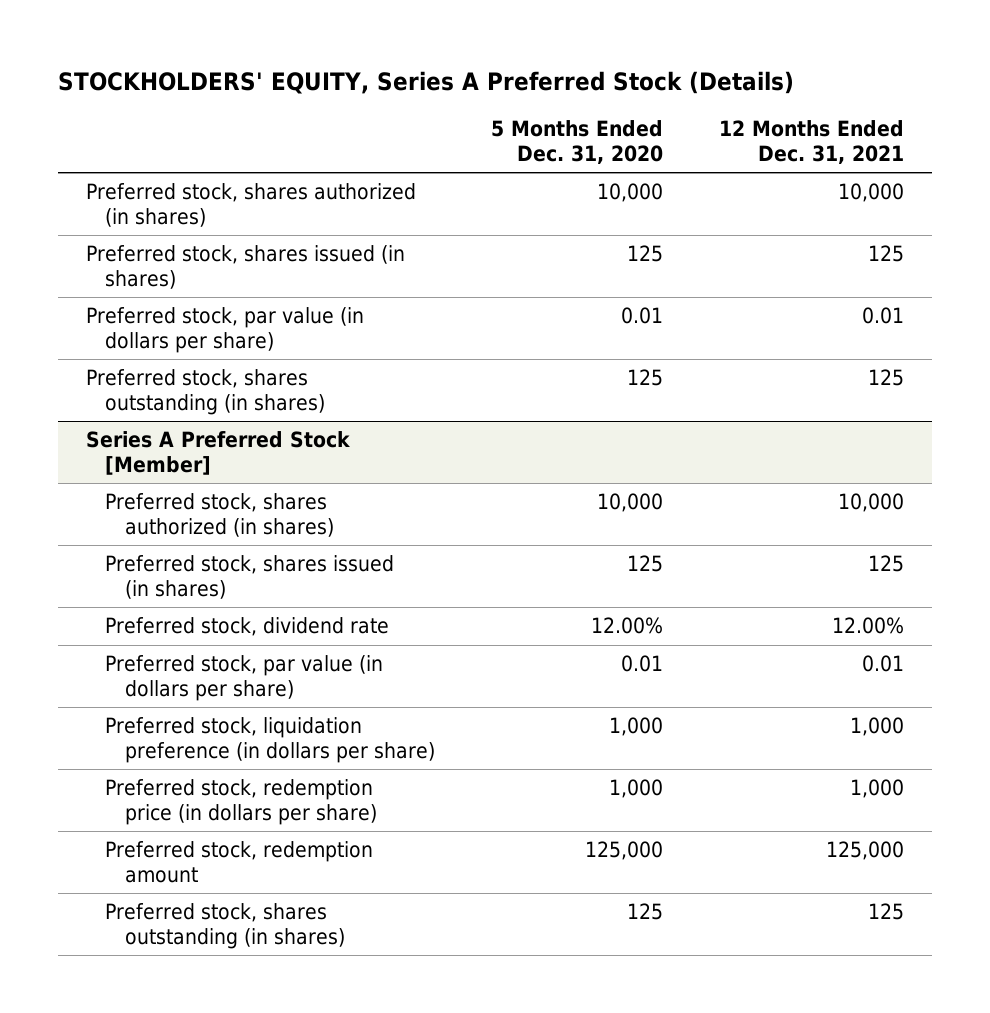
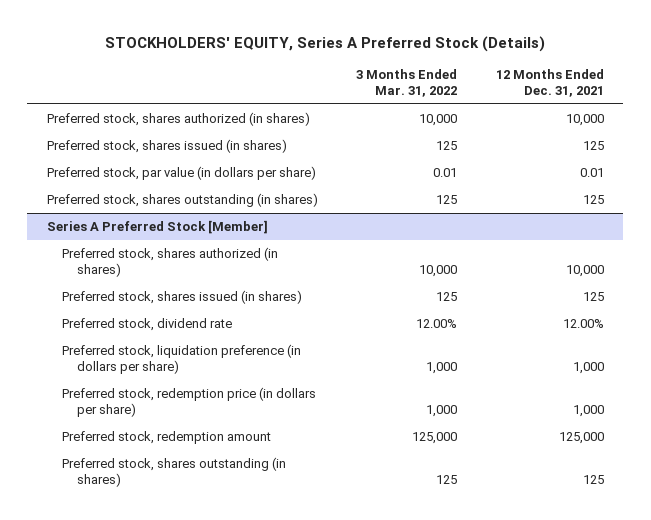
[490,120,663,164] 5 Months Ended Dec. 31, 2020 -> none
none -> [356,68,458,98] 3 Months Ended Mar. 31, 2022
[105,655,384,701] Preferred stock, par value (in dollars per share) -> none

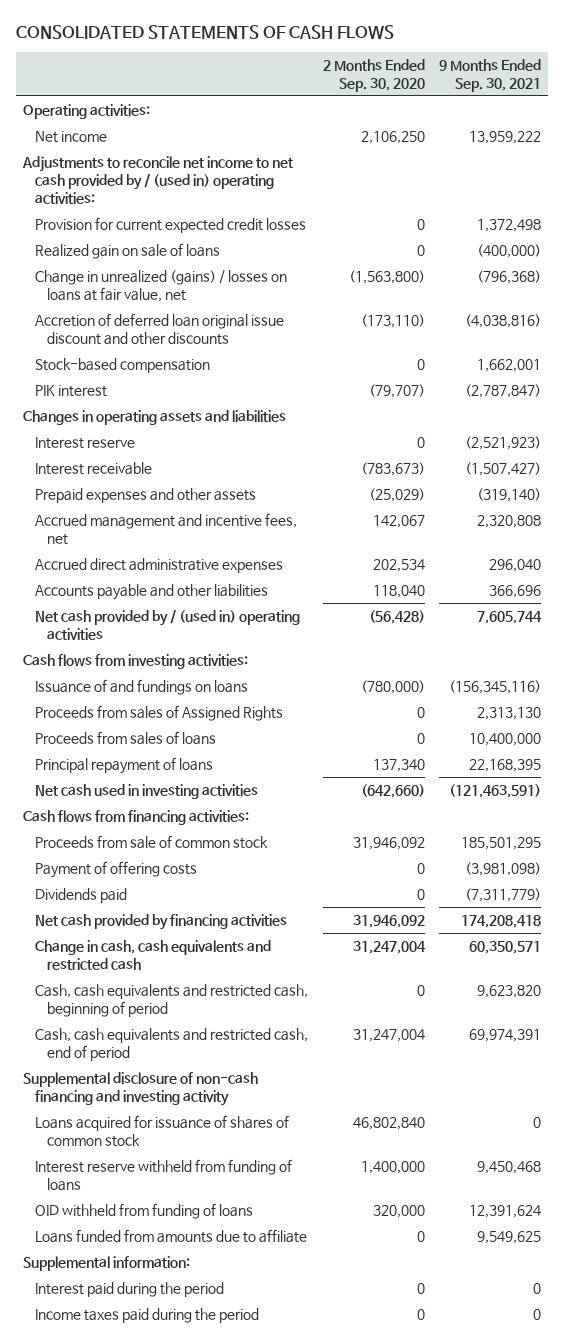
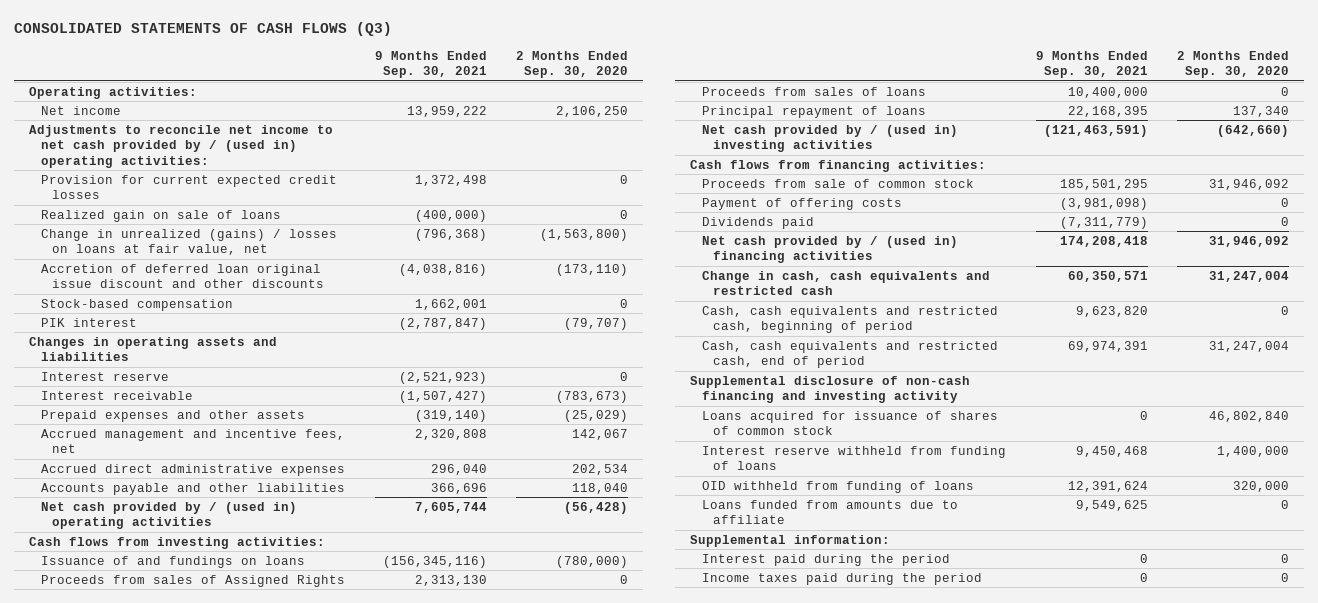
[15,24,394,39] CONSOLIDATED STATEMENTS OF CASH FLOWS -> [13,22,392,37] CONSOLIDATED STATEMENTS OF CASH FLOWS (Q3)
[35,783,259,799] Net cash used in investing activities -> [701,124,958,153] Net cash provided by / (used in) investing activities
[35,913,288,930] Net cash provided by financing activities -> [701,235,958,264] Net cash provided by / (used in) financing activities

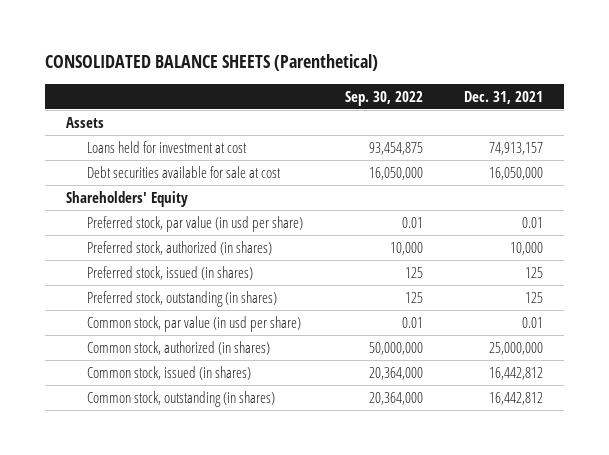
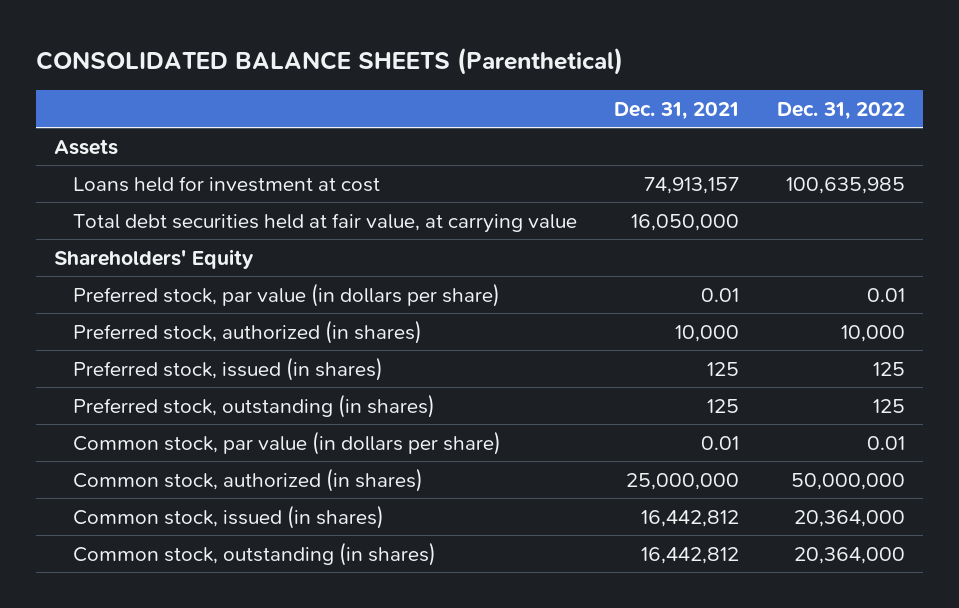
[344,90,423,106] Sep. 30, 2022 -> none
none -> [776,101,905,120] Dec. 31, 2022
[87,166,282,179] Debt securities available for sale at cost -> [73,212,578,233] Total debt securities held at fair value, at carrying value
[87,216,304,233] Preferred stock, par value (in usd per share) -> [73,282,501,307] Preferred stock, par value (in dollars per share)
[87,316,302,333] Common stock, par value (in usd per share) -> [73,430,502,455] Common stock, par value (in dollars per share)

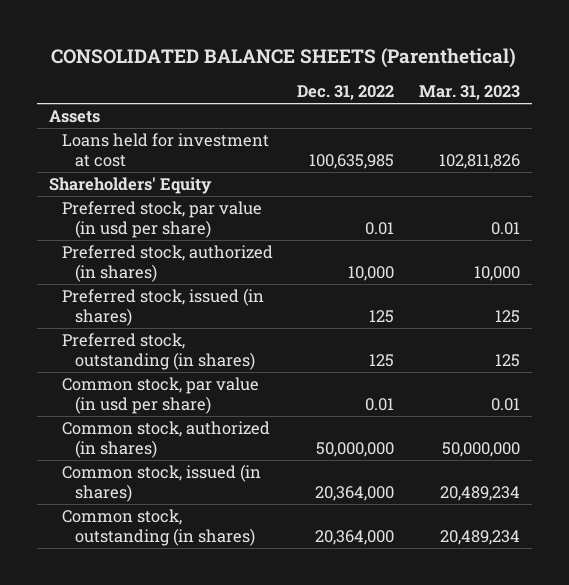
[614,101,740,120] Dec. 31, 2021 -> none
none -> [418,85,520,101] Mar. 31, 2023
[73,212,578,233] Total debt securities held at fair value, at carrying value -> none
[73,282,501,307] Preferred stock, par value (in dollars per share) -> [61,201,262,239] Preferred stock, par value (in usd per share)
[73,430,502,455] Common stock, par value (in dollars per share) -> [61,377,259,415] Common stock, par value (in usd per share)

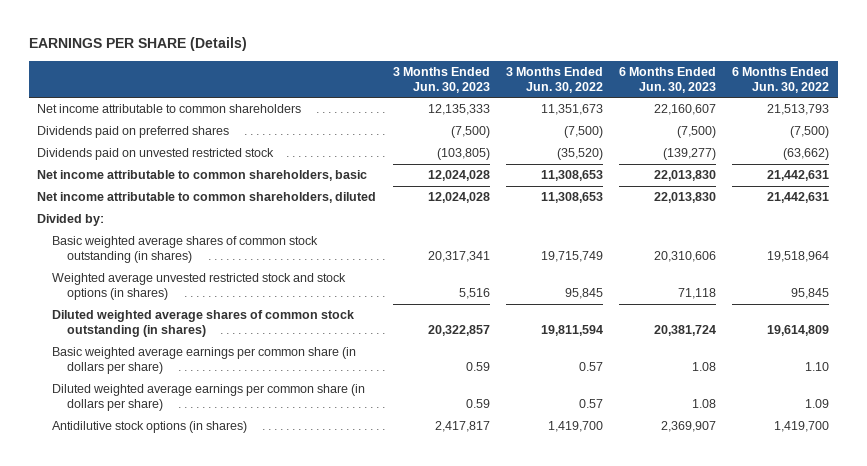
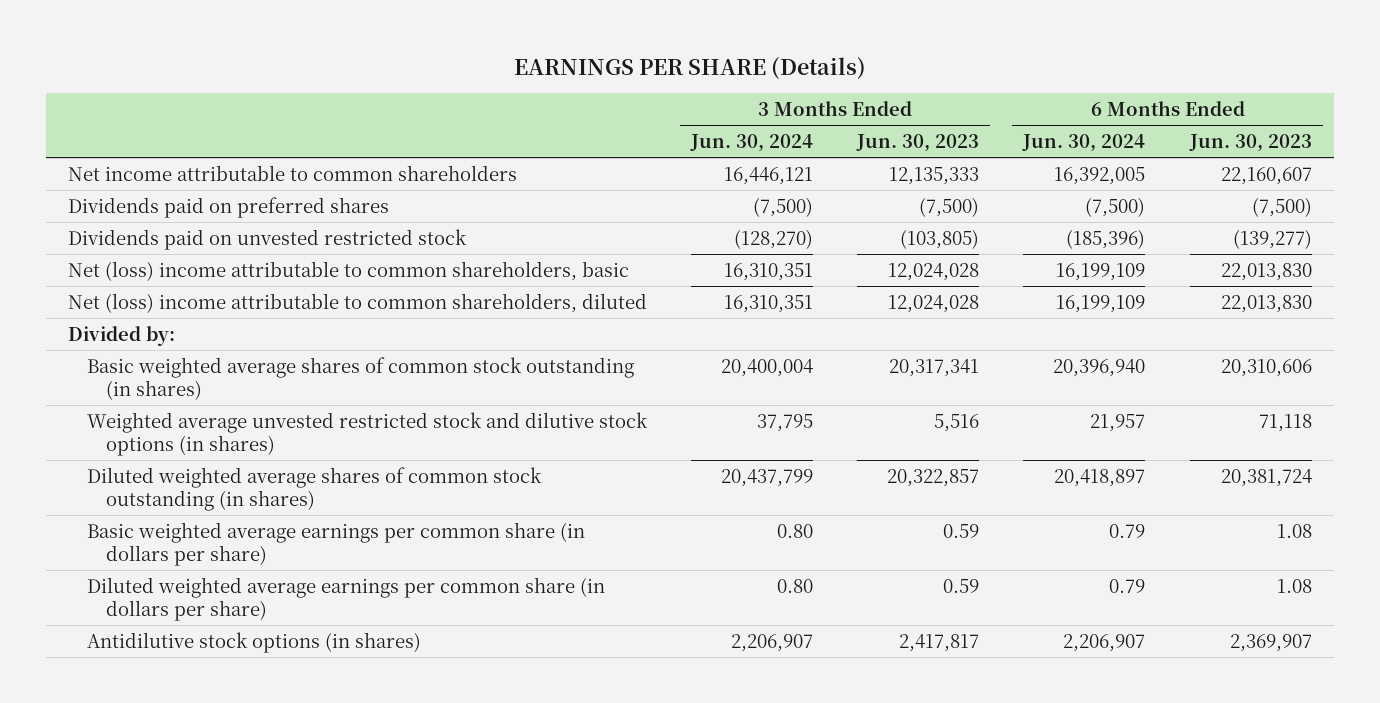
[505,66,603,93] 3 Months Ended Jun. 30, 2022 -> none
[732,66,830,93] 6 Months Ended Jun. 30, 2022 -> none
none -> [690,134,814,153] Jun. 30, 2024
none -> [1022,134,1146,153] Jun. 30, 2024
[37,170,368,182] Net income attributable to common shareholders, basic -> [68,260,630,281] Net (loss) income attributable to common shareholders, basic
[37,192,377,204] Net income attributable to common shareholders, diluted -> [68,292,648,313] Net (loss) income attributable to common shareholders, diluted
[52,273,347,300] Weighted average unvested restricted stock and stock options (in shares) -> [86,411,648,456] Weighted average unvested restricted stock and dilutive stock options (in shares)

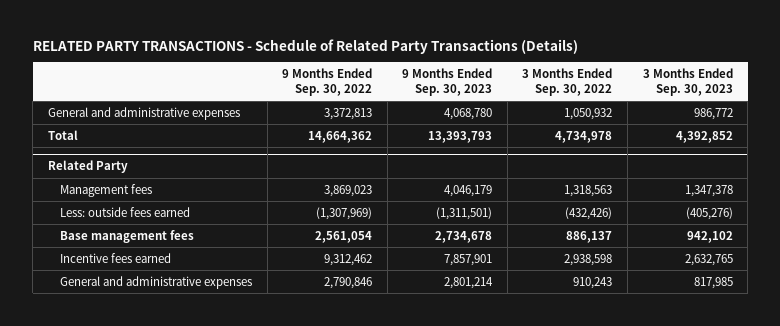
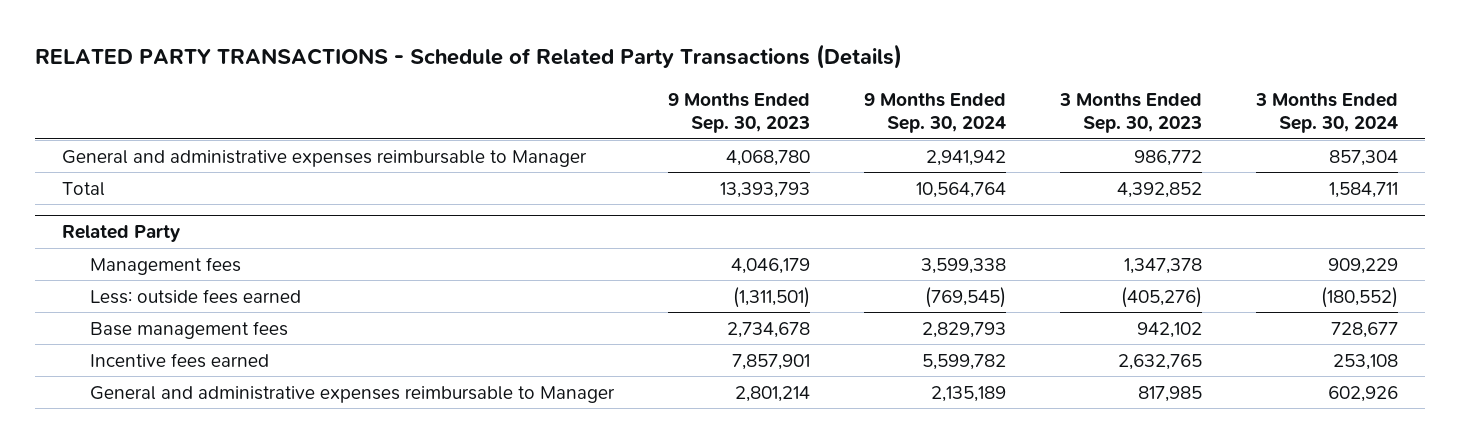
[282,68,373,97] 9 Months Ended Sep. 30, 2022 -> none
[522,68,613,97] 3 Months Ended Sep. 30, 2022 -> none
none -> [864,93,1007,134] 9 Months Ended Sep. 30, 2024
none -> [1255,93,1399,134] 3 Months Ended Sep. 30, 2024
[47,106,240,120] General and administrative expenses -> [61,149,587,167] General and administrative expenses reimbursable to Manager
[59,275,252,289] General and administrative expenses -> [90,385,616,403] General and administrative expenses reimbursable to Manager

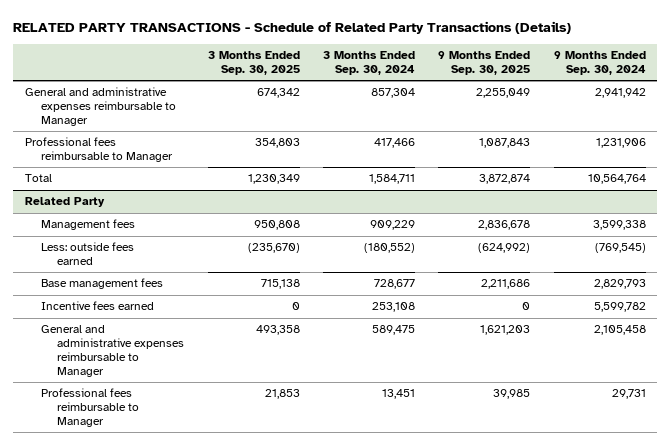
[668,93,811,134] 9 Months Ended Sep. 30, 2023 -> none
[1059,93,1203,134] 3 Months Ended Sep. 30, 2023 -> none
none -> [207,51,300,76] 3 Months Ended Sep. 30, 2025
none -> [438,51,531,76] 9 Months Ended Sep. 30, 2025
none -> [25,137,174,163] Professional fees reimbursable to Manager
[931,385,1007,402] 2,135,189 -> [593,325,646,336] 2,105,458
[1328,385,1399,402] 602,926 -> [371,325,415,336] 589,475
none -> [41,388,140,427] Professional fees reimbursable to Manager

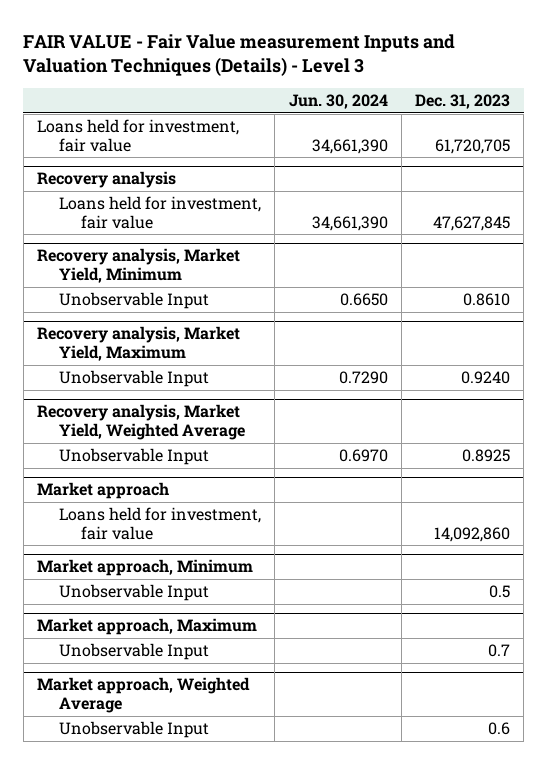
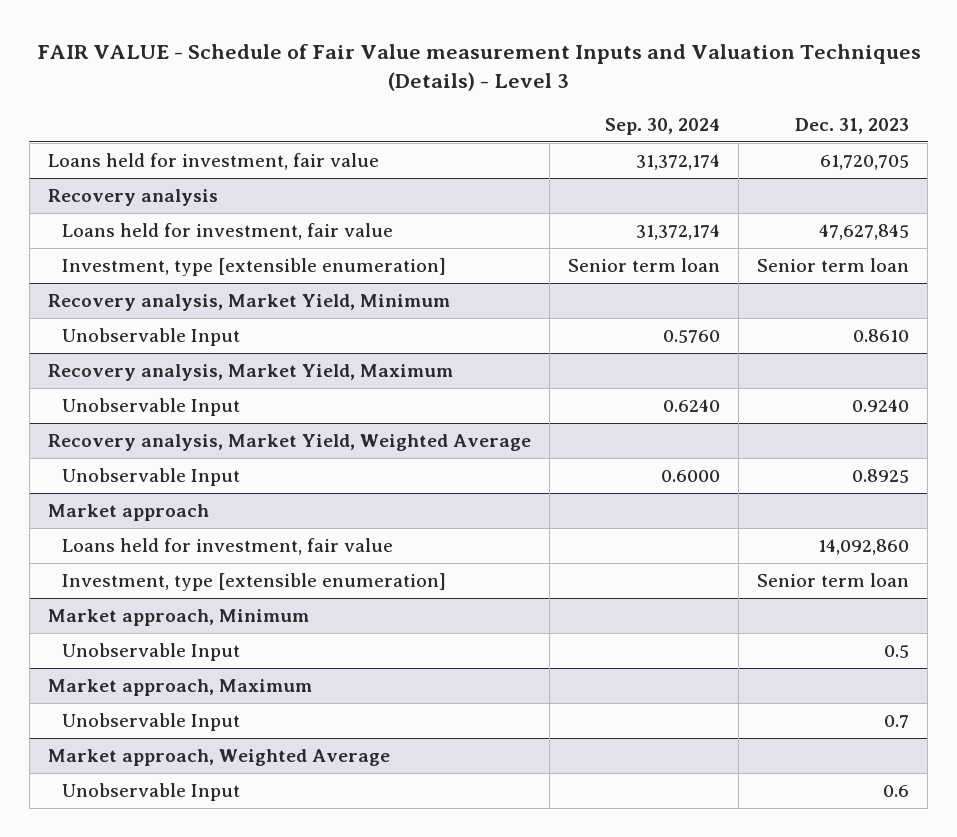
[23,33,456,77] FAIR VALUE - Fair Value measurement Inputs and Valuation Techniques (Details) - Level 3 -> [36,43,921,92] FAIR VALUE - Schedule of Fair Value measurement Inputs and Valuation Techniques (Details) - Level 3
[288,94,388,110] Jun. 30, 2024 -> none
none -> [605,117,721,135] Sep. 30, 2024
none -> [61,258,446,277] Investment, type [extensible enumeration]
none -> [61,573,446,592] Investment, type [extensible enumeration]

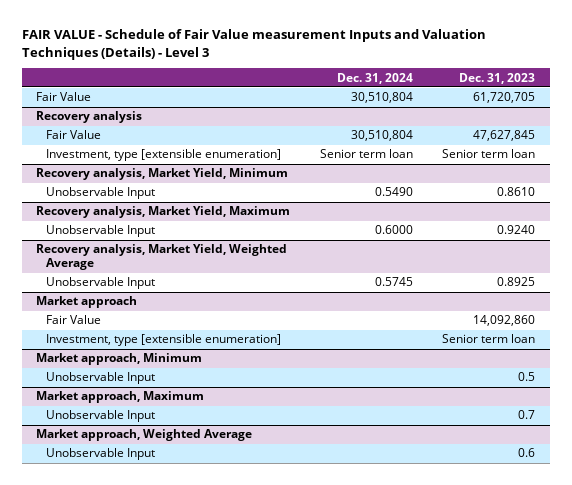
[605,117,721,135] Sep. 30, 2024 -> none
none -> [336,72,413,84] Dec. 31, 2024
[47,153,379,171] Loans held for investment, fair value -> [36,92,92,102] Fair Value
[61,223,393,241] Loans held for investment, fair value -> [46,130,102,140] Fair Value
[61,538,393,556] Loans held for investment, fair value -> [46,315,102,325] Fair Value

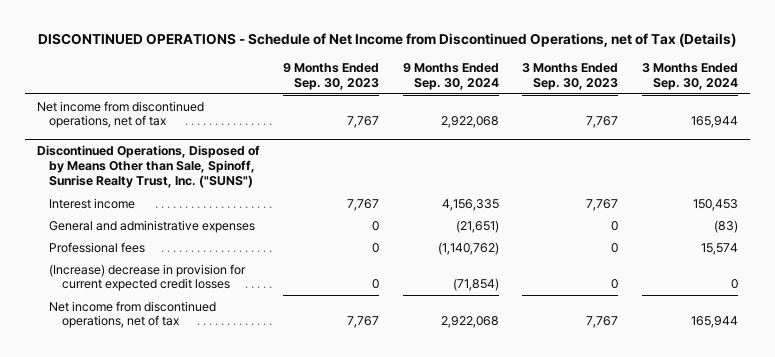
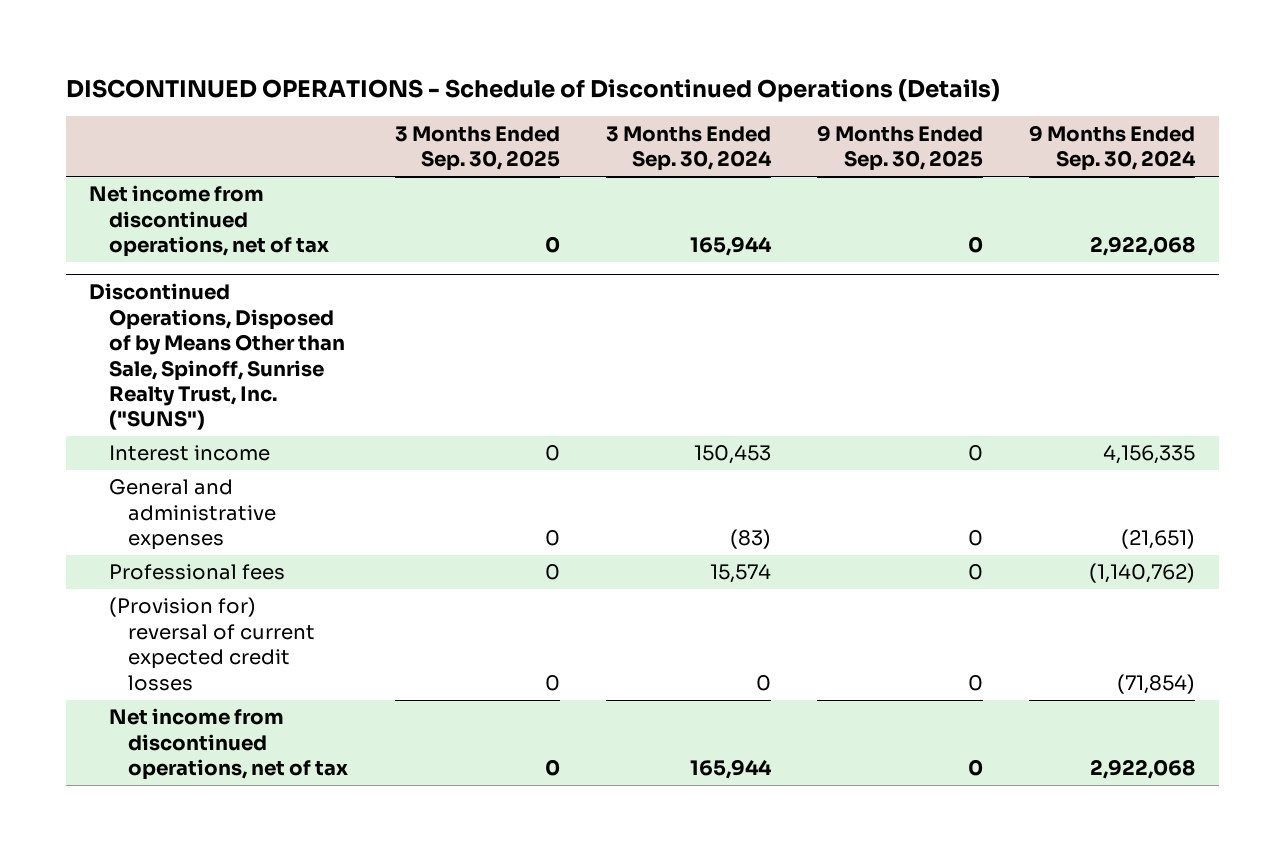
[38,33,737,48] DISCONTINUED OPERATIONS - Schedule of Net Income from Discontinued Operations, net of Tax (Details) -> [65,78,1000,102] DISCONTINUED OPERATIONS - Schedule of Discontinued Operations (Details)
[283,63,380,90] 9 Months Ended Sep. 30, 2023 -> none
[522,63,619,90] 3 Months Ended Sep. 30, 2023 -> none
none -> [394,125,560,172] 3 Months Ended Sep. 30, 2025
none -> [817,124,984,172] 9 Months Ended Sep. 30, 2025
[49,263,247,292] (Increase) decrease in provision for current expected credit losses -> [108,597,316,691] (Provision for) reversal of current expected credit losses

